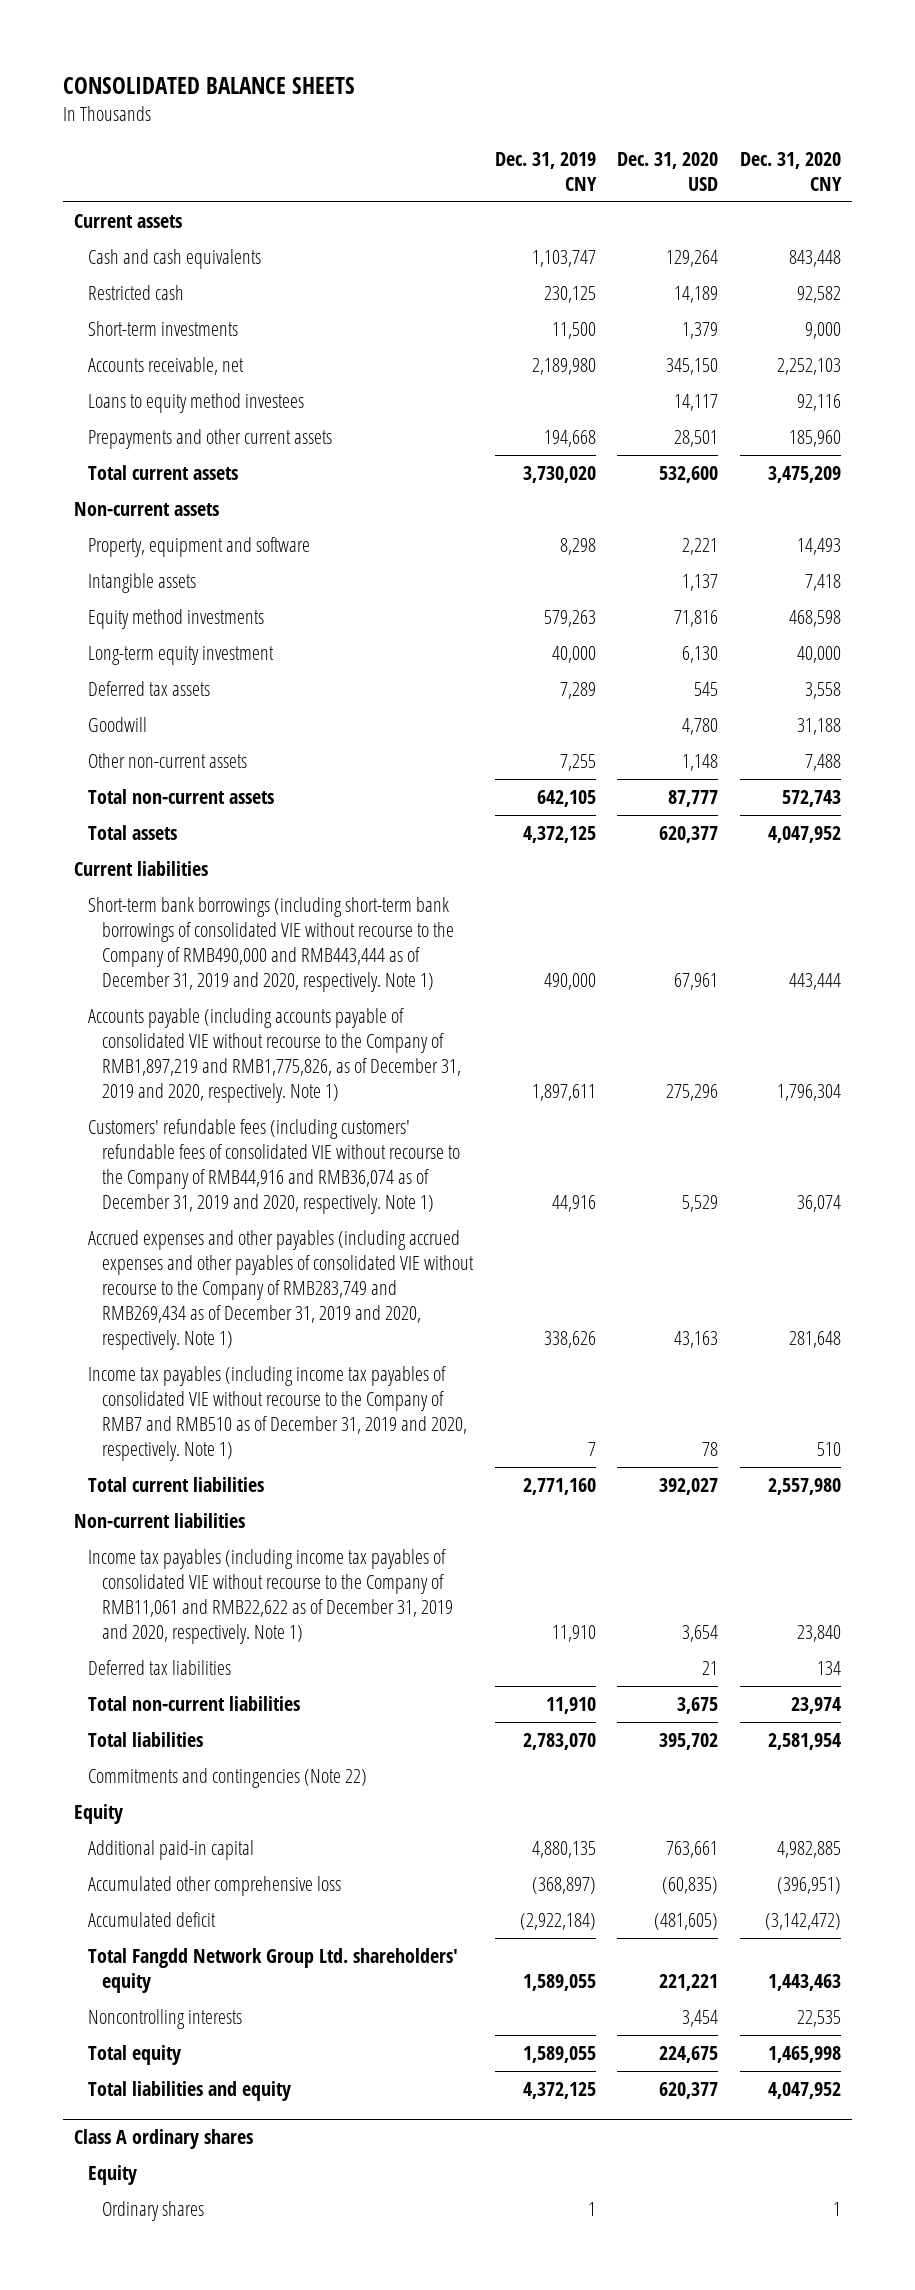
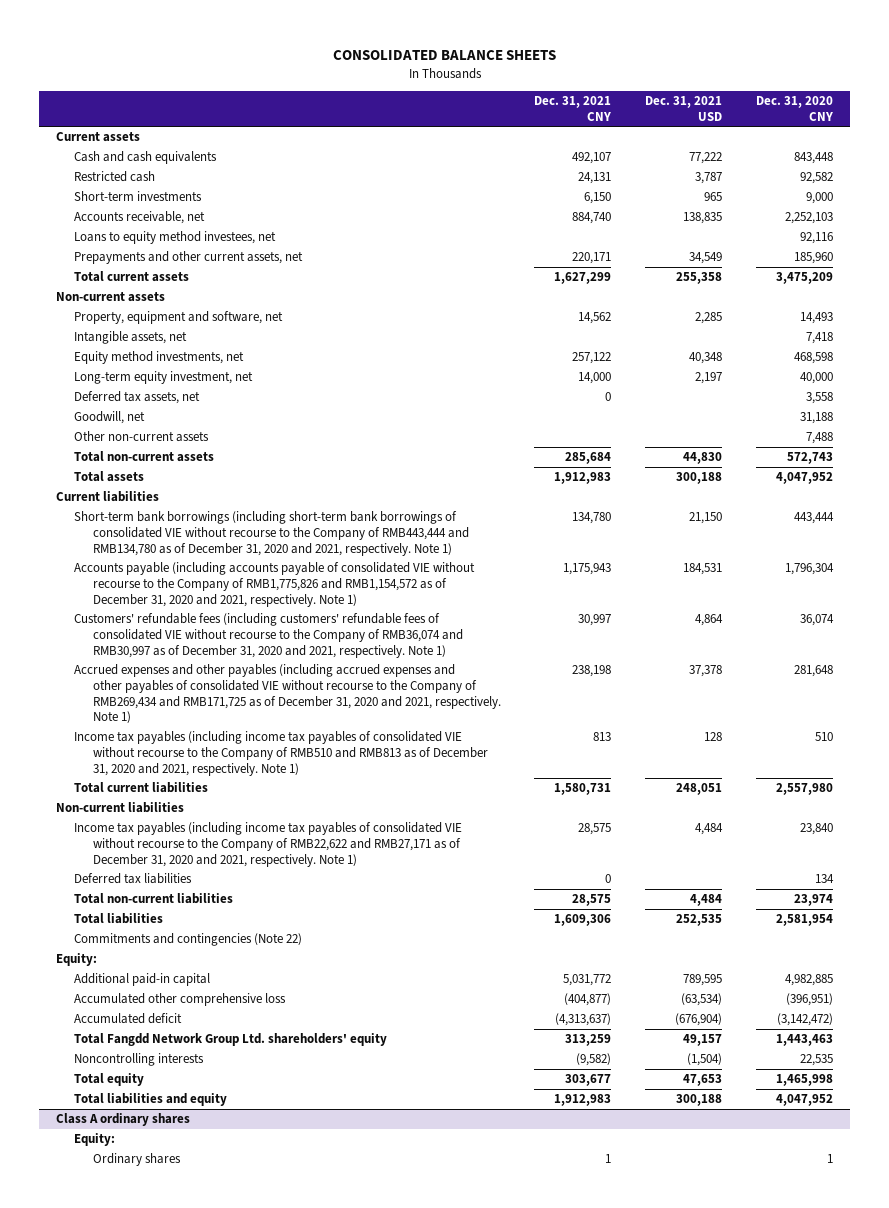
[494,151,597,191] Dec. 31, 2019 CNY -> none
[617,151,719,191] Dec. 31, 2020 USD -> none
none -> [534,96,612,121] Dec. 31, 2021 CNY
none -> [645,96,723,121] Dec. 31, 2021 USD
[87,392,304,413] Loans to equity method investees -> [74,231,277,245] Loans to equity method investees, net
[87,428,332,449] Prepayments and other current assets -> [74,251,304,265] Prepayments and other current assets, net
[87,536,310,557] Property, equipment and software -> [74,311,284,325] Property, equipment and software, net
[87,572,196,593] Intangible assets -> [74,331,188,345] Intangible assets, net
[87,608,264,629] Equity method investments -> [74,351,245,365] Equity method investments, net
[87,645,274,665] Long-term equity investment -> [74,371,254,385] Long-term equity investment, net
[87,680,210,696] Deferred tax assets -> [74,391,201,405] Deferred tax assets, net
[87,716,147,732] Goodwill -> [74,411,146,425] Goodwill, net
[87,896,455,993] Short-term bank borrowings (including short-term bank borrowings of consolidated VIE without recourse to the Company of RMB490,000 and RMB443,444 as of December 31, 2019 and 2020, respectively. Note 1) -> [74,511,469,556] Short-term bank borrowings (including short-term bank borrowings of consolidated VIE without recourse to the Company of RMB443,444 and RMB134,780 as of December 31, 2020 and 2021, respectively. Note 1)
[87,1007,462,1104] Accounts payable (including accounts payable of consolidated VIE without recourse to the Company of RMB1,897,219 and RMB1,775,826, as of December 31, 2019 and 2020, respectively. Note 1) -> [74,562,476,607] Accounts payable (including accounts payable of consolidated VIE without recourse to the Company of RMB1,775,826 and RMB1,154,572 as of December 31, 2020 and 2021, respectively. Note 1)
[87,1118,461,1215] Customers' refundable fees (including customers' refundable fees of consolidated VIE without recourse to the Company of RMB44,916 and RMB36,074 as of December 31, 2019 and 2020, respectively. Note 1) -> [74,613,463,658] Customers' refundable fees (including customers' refundable fees of consolidated VIE without recourse to the Company of RMB36,074 and RMB30,997 as of December 31, 2020 and 2021, respectively. Note 1)
[87,1229,475,1351] Accrued expenses and other payables (including accrued expenses and other payables of consolidated VIE without recourse to the Company of RMB283,749 and RMB269,434 as of December 31, 2019 and 2020, respectively. Note 1) -> [74,664,501,724] Accrued expenses and other payables (including accrued expenses and other payables of consolidated VIE without recourse to the Company of RMB269,434 and RMB171,725 as of December 31, 2020 and 2021, respectively. Note 1)
[87,1365,468,1462] Income tax payables (including income tax payables of consolidated VIE without recourse to the Company of RMB7 and RMB510 as of December 31, 2019 and 2020, respectively. Note 1) -> [74,731,488,776] Income tax payables (including income tax payables of consolidated VIE without recourse to the Company of RMB510 and RMB813 as of December 31, 2020 and 2021, respectively. Note 1)
[87,1548,454,1645] Income tax payables (including income tax payables of consolidated VIE without recourse to the Company of RMB11,061 and RMB22,622 as of December 31, 2019 and 2020, respectively. Note 1) -> [74,822,463,867] Income tax payables (including income tax payables of consolidated VIE without recourse to the Company of RMB22,622 and RMB27,171 as of December 31, 2020 and 2021, respectively. Note 1)
[73,1803,123,1824] Equity -> [56,953,98,967] Equity:
[87,2164,137,2185] Equity -> [74,1133,116,1147] Equity:

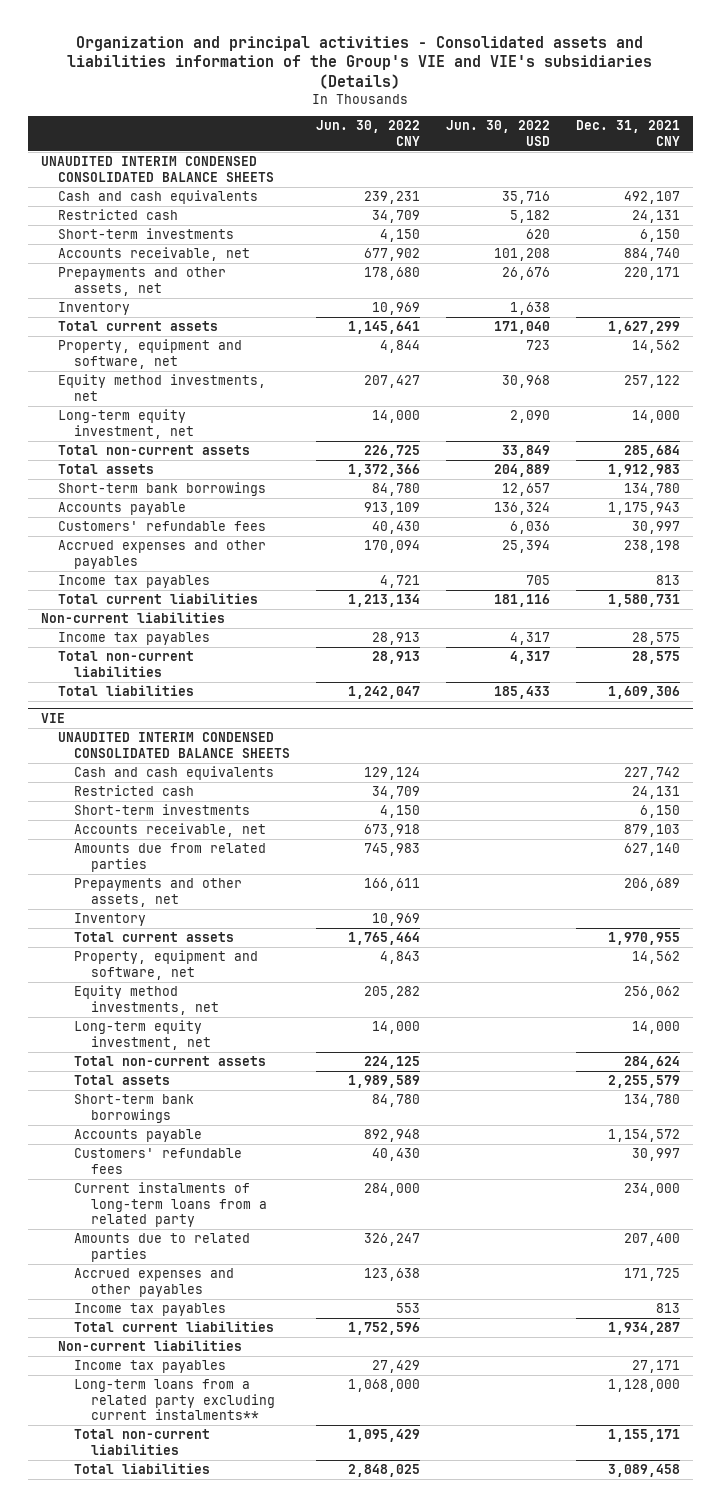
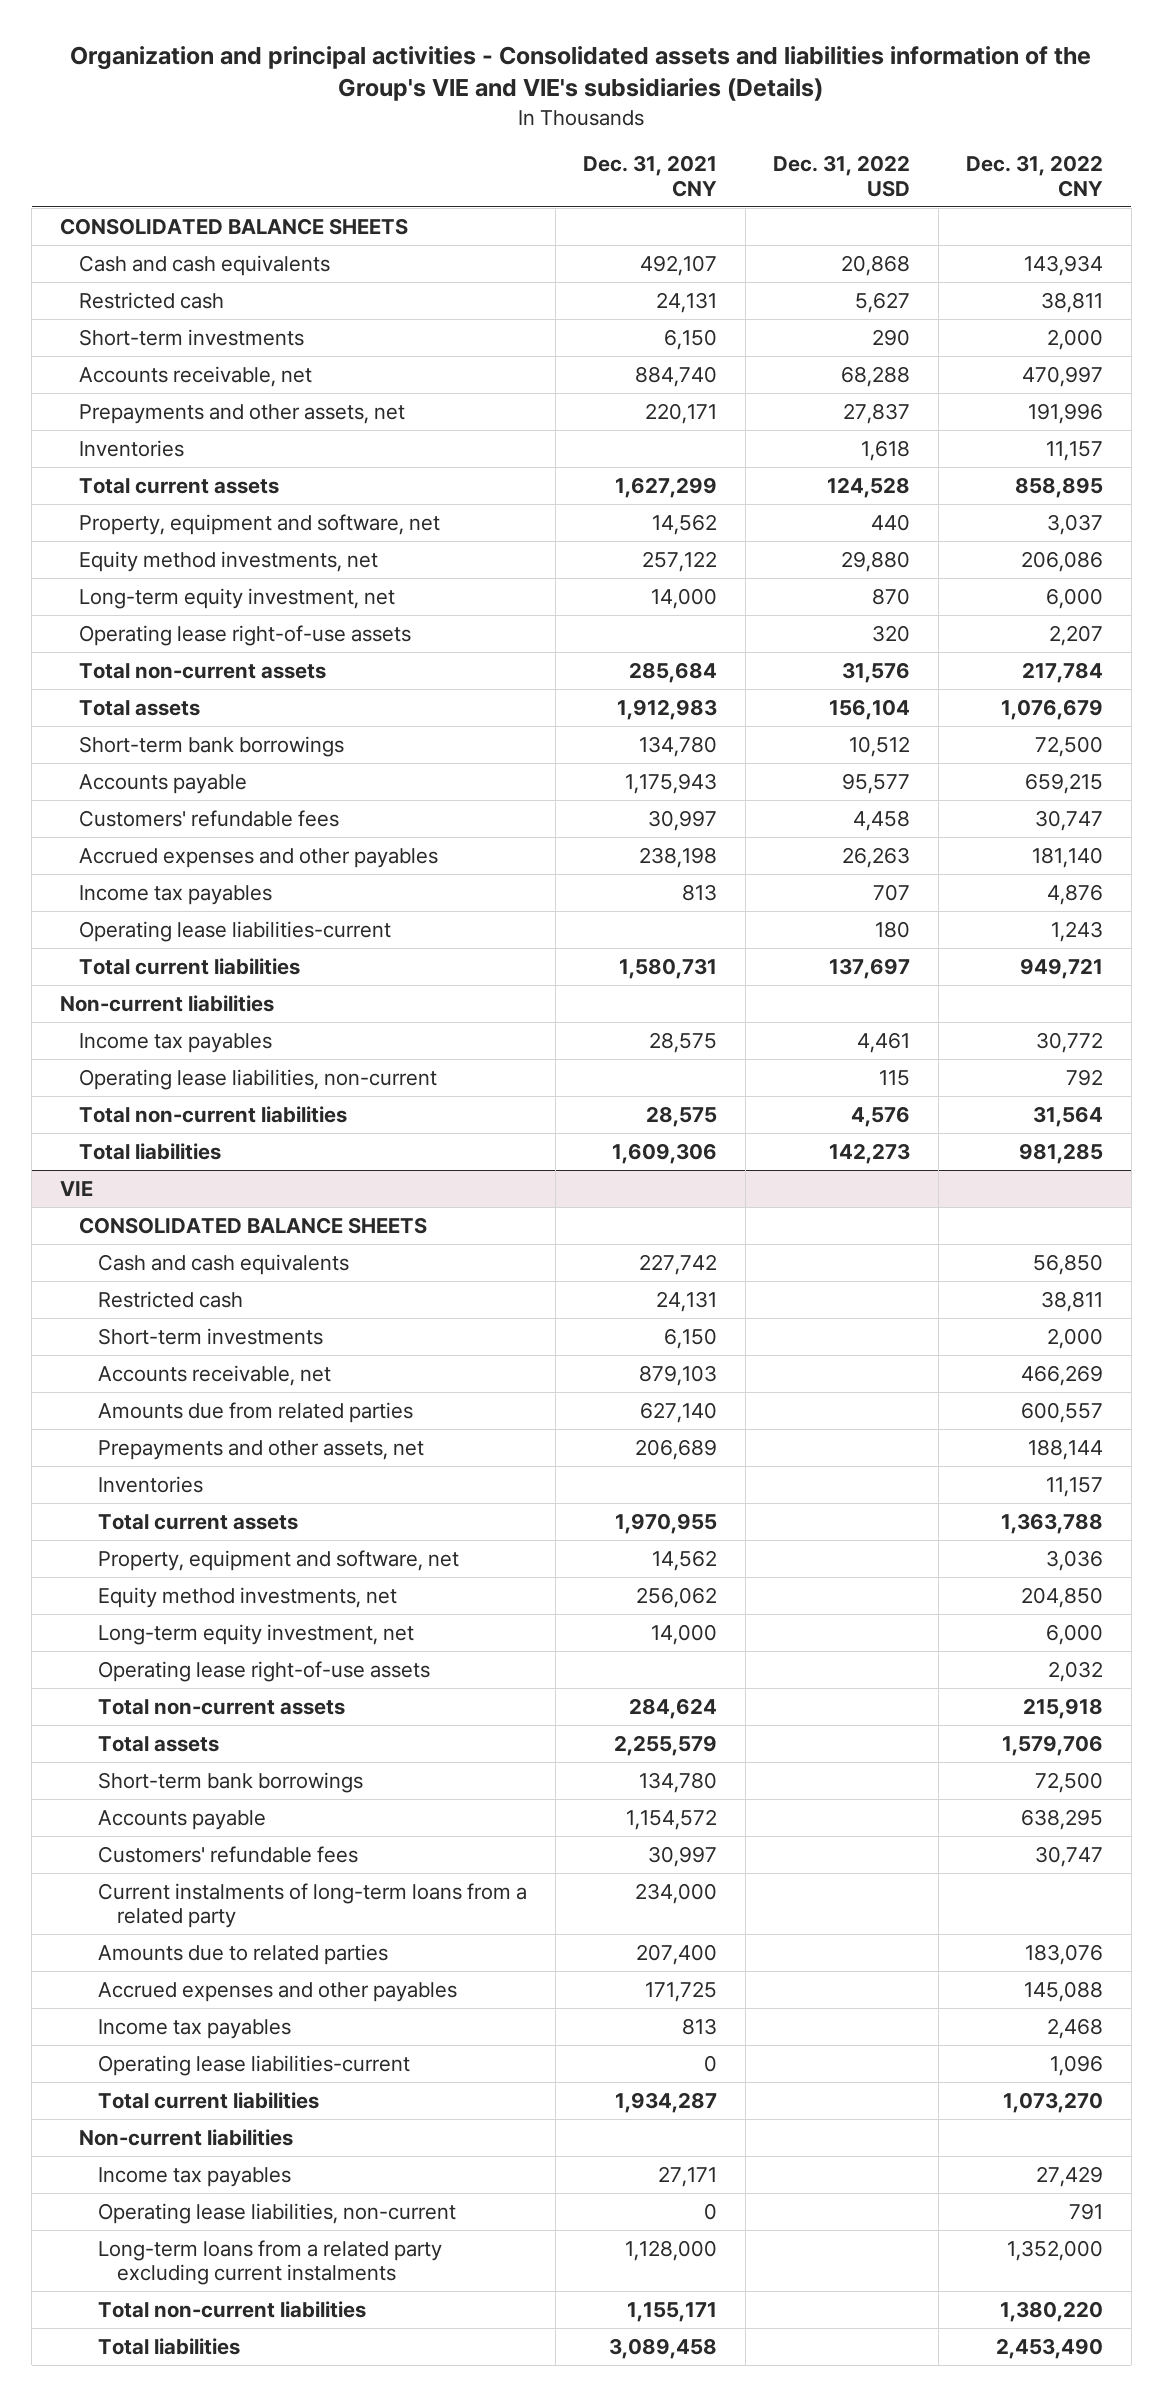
[316,120,421,146] Jun. 30, 2022 CNY -> none
[445,120,550,146] Jun. 30, 2022 USD -> none
none -> [773,155,911,197] Dec. 31, 2022 USD
none -> [966,155,1104,197] Dec. 31, 2022 CNY
[40,156,274,182] UNAUDITED INTERIM CONDENSED CONSOLIDATED BALANCE SHEETS -> [59,217,408,235] CONSOLIDATED BALANCE SHEETS
[57,302,130,316] Inventory -> [78,439,184,457] Inventories
none -> [78,624,411,646] Operating lease right-of-use assets
none -> [78,920,391,942] Operating lease liabilities-current
none -> [78,1068,437,1090] Operating lease liabilities, non-current
[57,732,291,758] UNAUDITED INTERIM CONDENSED CONSOLIDATED BALANCE SHEETS -> [78,1216,427,1234] CONSOLIDATED BALANCE SHEETS
[74,913,147,927] Inventory -> [98,1475,204,1493] Inventories
none -> [98,1660,431,1682] Operating lease right-of-use assets
none -> [98,2054,411,2076] Operating lease liabilities-current
none -> [98,2202,457,2224] Operating lease liabilities, non-current
[74,1379,275,1421] Long-term loans from a related party excluding current instalments** -> [98,2239,443,2286] Long-term loans from a related party excluding current instalments

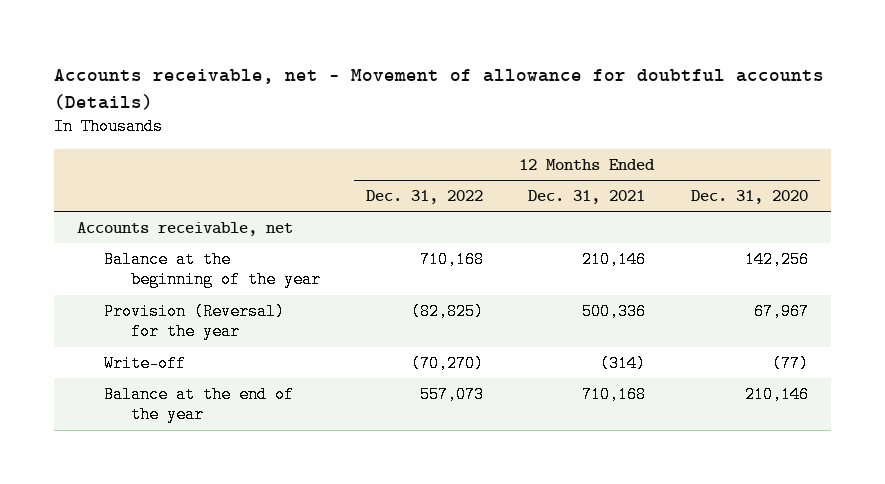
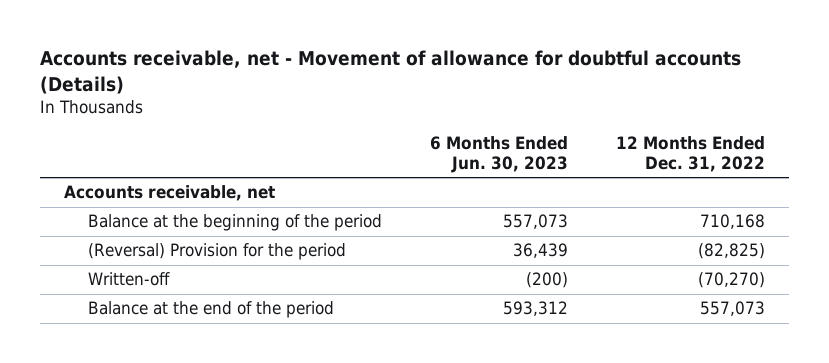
[528,189,646,204] Dec. 31, 2021 -> none
[691,189,809,204] Dec. 31, 2020 -> none
none -> [430,136,569,173] 6 Months Ended Jun. 30, 2023
[103,250,321,289] Balance at the beginning of the year -> [88,214,383,232] Balance at the beginning of the period
[103,302,285,341] Provision (Reversal) for the year -> [88,243,347,261] (Reversal) Provision for the period
[103,354,186,372] Write-off -> [88,272,171,287] Written-off
[103,385,294,424] Balance at the end of the year -> [88,301,335,319] Balance at the end of the period

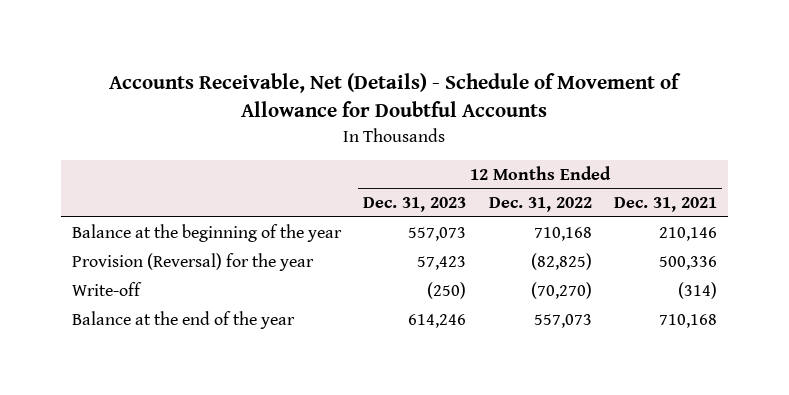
[40,50,742,94] Accounts receivable, net - Movement of allowance for doubtful accounts (Details) -> [109,73,682,118] Accounts Receivable, Net (Details) - Schedule of Movement of Allowance for Doubtful Accounts
[430,136,569,173] 6 Months Ended Jun. 30, 2023 -> none
none -> [363,197,467,213] Dec. 31, 2023
none -> [613,197,717,213] Dec. 31, 2021
[63,185,275,202] Accounts receivable, net -> none
[88,214,383,232] Balance at the beginning of the period -> [72,223,343,242] Balance at the beginning of the year
[88,243,347,261] (Reversal) Provision for the period -> [72,252,315,271] Provision (Reversal) for the year
[88,272,171,287] Written-off -> [72,281,143,296] Write-off
[88,301,335,319] Balance at the end of the period -> [72,310,296,329] Balance at the end of the year

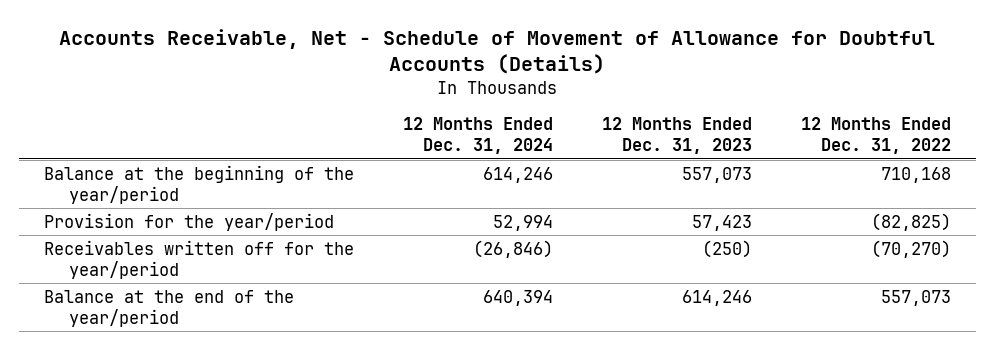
[109,73,682,118] Accounts Receivable, Net (Details) - Schedule of Movement of Allowance for Doubtful Accounts -> [59,28,936,74] Accounts Receivable, Net - Schedule of Movement of Allowance for Doubtful Accounts (Details)
[613,197,717,213] Dec. 31, 2021 -> none
none -> [402,117,553,155] 12 Months Ended Dec. 31, 2024
[72,223,343,242] Balance at the beginning of the year -> [43,164,354,204] Balance at the beginning of the year/period
[72,252,315,271] Provision (Reversal) for the year -> [43,212,334,231] Provision for the year/period
[72,281,143,296] Write-off -> [43,239,354,279] Receivables written off for the year/period
[72,310,296,329] Balance at the end of the year -> [43,289,294,327] Balance at the end of the year/period

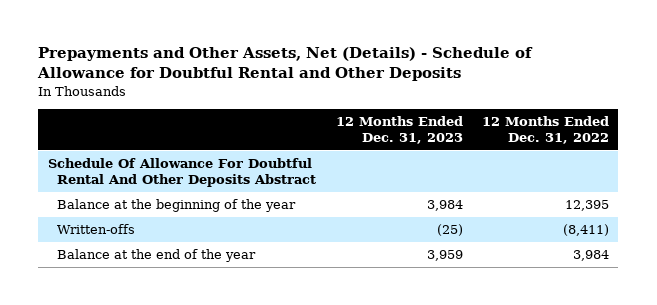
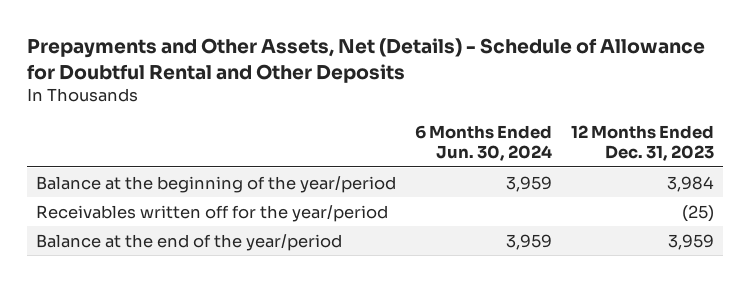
[481,115,609,144] 12 Months Ended Dec. 31, 2022 -> none
none -> [414,125,552,162] 6 Months Ended Jun. 30, 2024
[47,158,317,188] Schedule Of Allowance For Doubtful Rental And Other Deposits Abstract -> none
[57,199,297,213] Balance at the beginning of the year -> [36,175,397,193] Balance at the beginning of the year/period
[57,224,136,235] Written-offs -> [36,204,389,222] Receivables written off for the year/period
[57,249,257,263] Balance at the end of the year -> [36,233,343,251] Balance at the end of the year/period

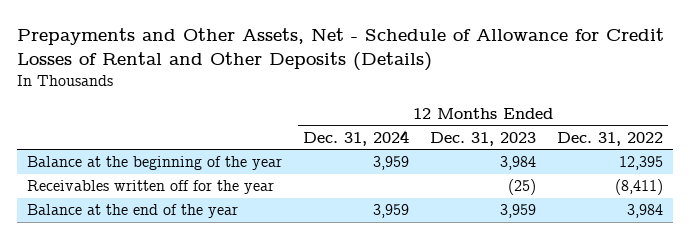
[27,37,706,83] Prepayments and Other Assets, Net (Details) - Schedule of Allowance for Doubtful Rental and Other Deposits -> [16,28,664,72] Prepayments and Other Assets, Net - Schedule of Allowance for Credit Losses of Rental and Other Deposits (Details)
[414,125,552,162] 6 Months Ended Jun. 30, 2024 -> none
none -> [303,129,410,146] Dec. 31, 2024
none -> [556,131,663,146] Dec. 31, 2022
[36,175,397,193] Balance at the beginning of the year/period -> [27,156,283,171] Balance at the beginning of the year
[36,204,389,222] Receivables written off for the year/period -> [27,180,275,195] Receivables written off for the year
[36,233,343,251] Balance at the end of the year/period -> [27,204,239,219] Balance at the end of the year

